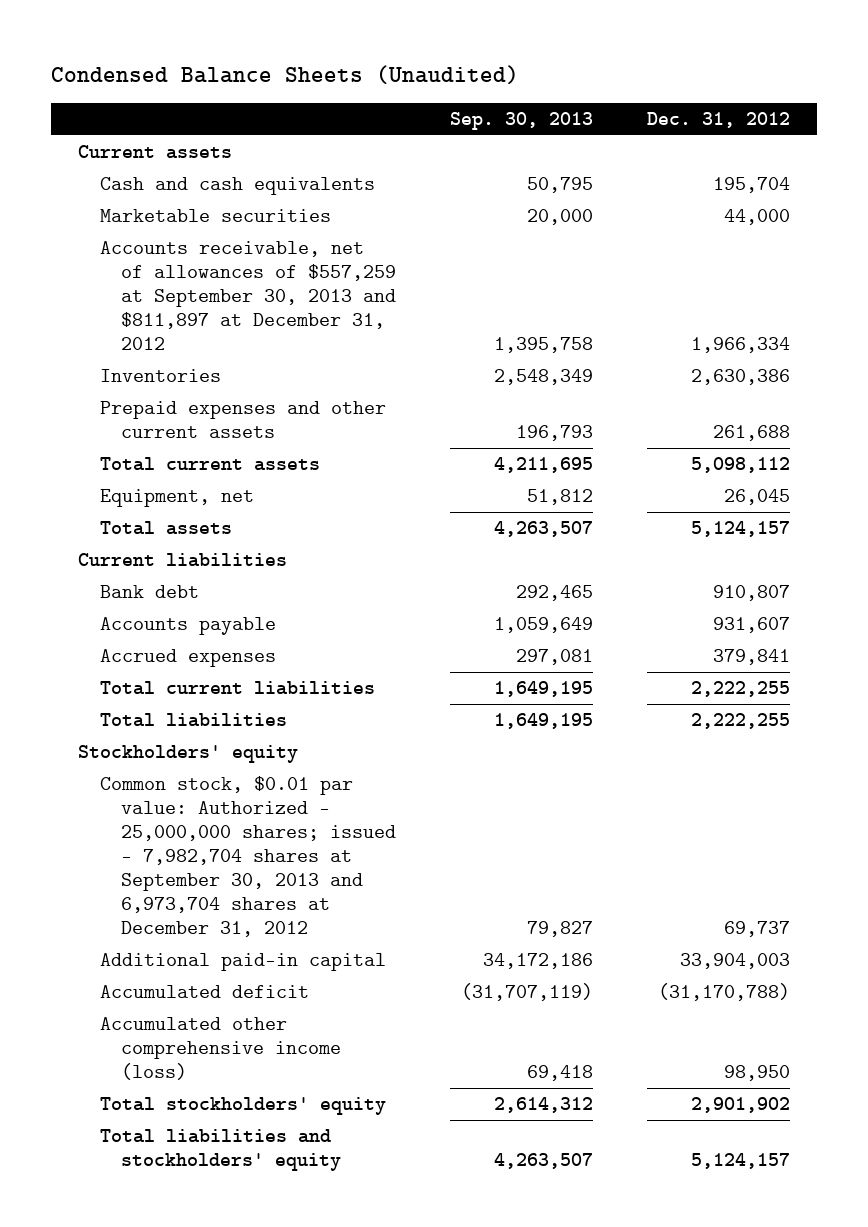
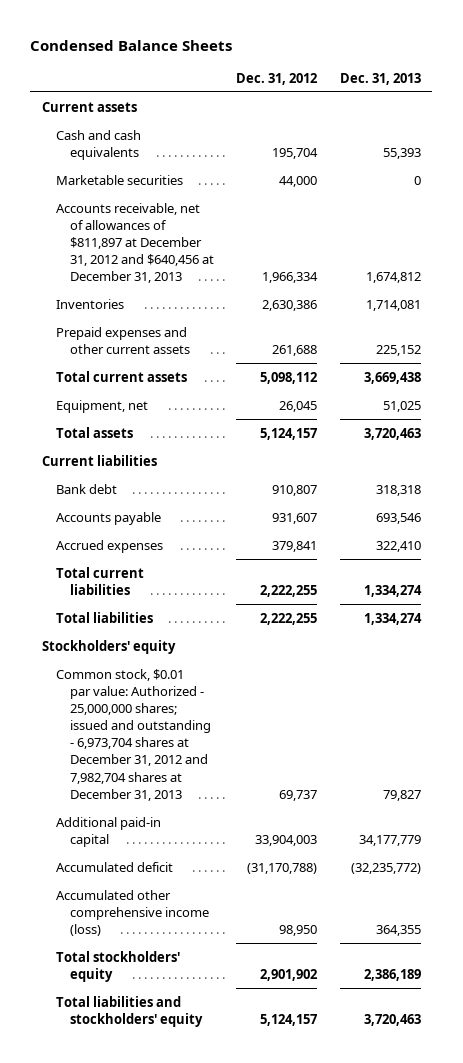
[50,65,519,85] Condensed Balance Sheets (Unaudited) -> [30,39,233,51] Condensed Balance Sheets
[450,112,594,131] Sep. 30, 2013 -> none
none -> [340,72,422,85] Dec. 31, 2013
[99,241,397,350] Accounts receivable, net of allowances of $557,259 at September 30, 2013 and $811,897 at December 31, 2012 -> [55,202,214,284] Accounts receivable, net of allowances of $811,897 at December 31, 2012 and $640,456 at December 31, 2013
[99,776,397,937] Common stock, $0.01 par value: Authorized - 25,000,000 shares; issued - 7,982,704 shares at September 30, 2013 and 6,973,704 shares at December 31, 2012 -> [55,668,211,801] Common stock, $0.01 par value: Authorized - 25,000,000 shares; issued and outstanding - 6,973,704 shares at December 31, 2012 and 7,982,704 shares at December 31, 2013

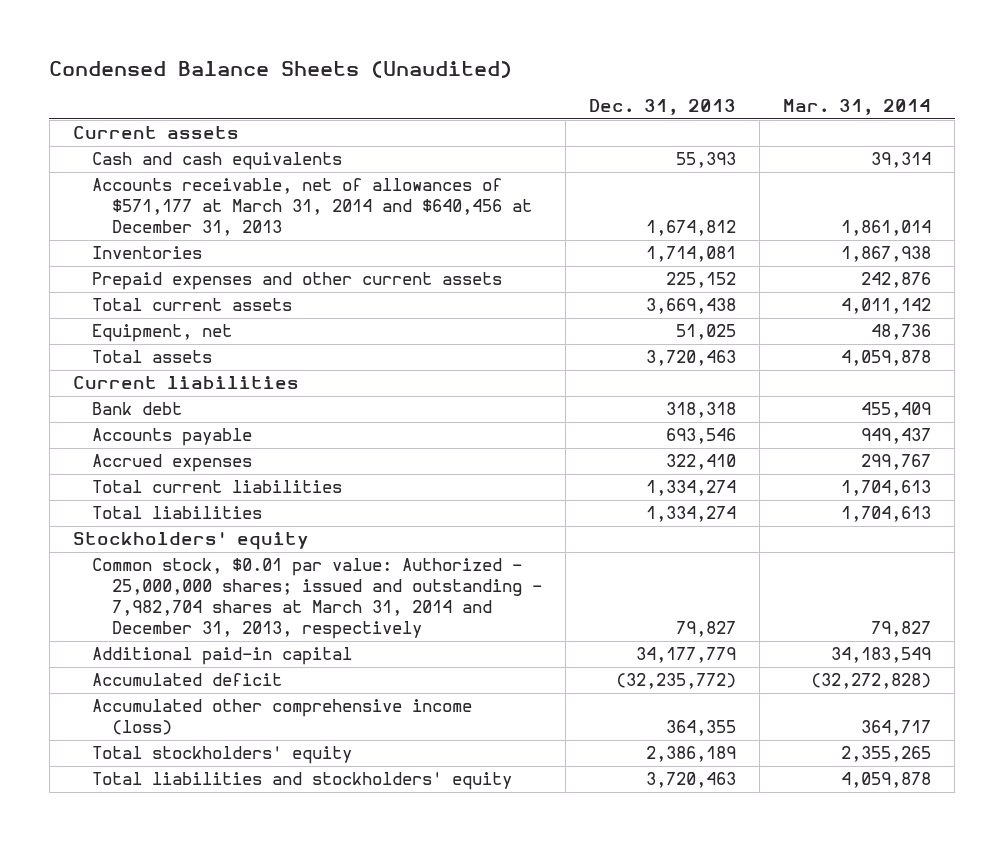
[30,39,233,51] Condensed Balance Sheets -> [49,60,513,78] Condensed Balance Sheets (Unaudited)
[236,72,318,85] Dec. 31, 2012 -> none
none -> [783,99,932,116] Mar. 31, 2014
[55,174,183,185] Marketable securities -> none
[55,202,214,284] Accounts receivable, net of allowances of $811,897 at December 31, 2012 and $640,456 at December 31, 2013 -> [92,178,532,237] Accounts receivable, net of allowances of $571,177 at March 31, 2014 and $640,456 at December 31, 2013
[55,668,211,801] Common stock, $0.01 par value: Authorized - 25,000,000 shares; issued and outstanding - 6,973,704 shares at December 31, 2012 and 7,982,704 shares at December 31, 2013 -> [92,558,542,640] Common stock, $0.01 par value: Authorized - 25,000,000 shares; issued and outstanding - 7,982,704 shares at March 31, 2014 and December 31, 2013, respectively

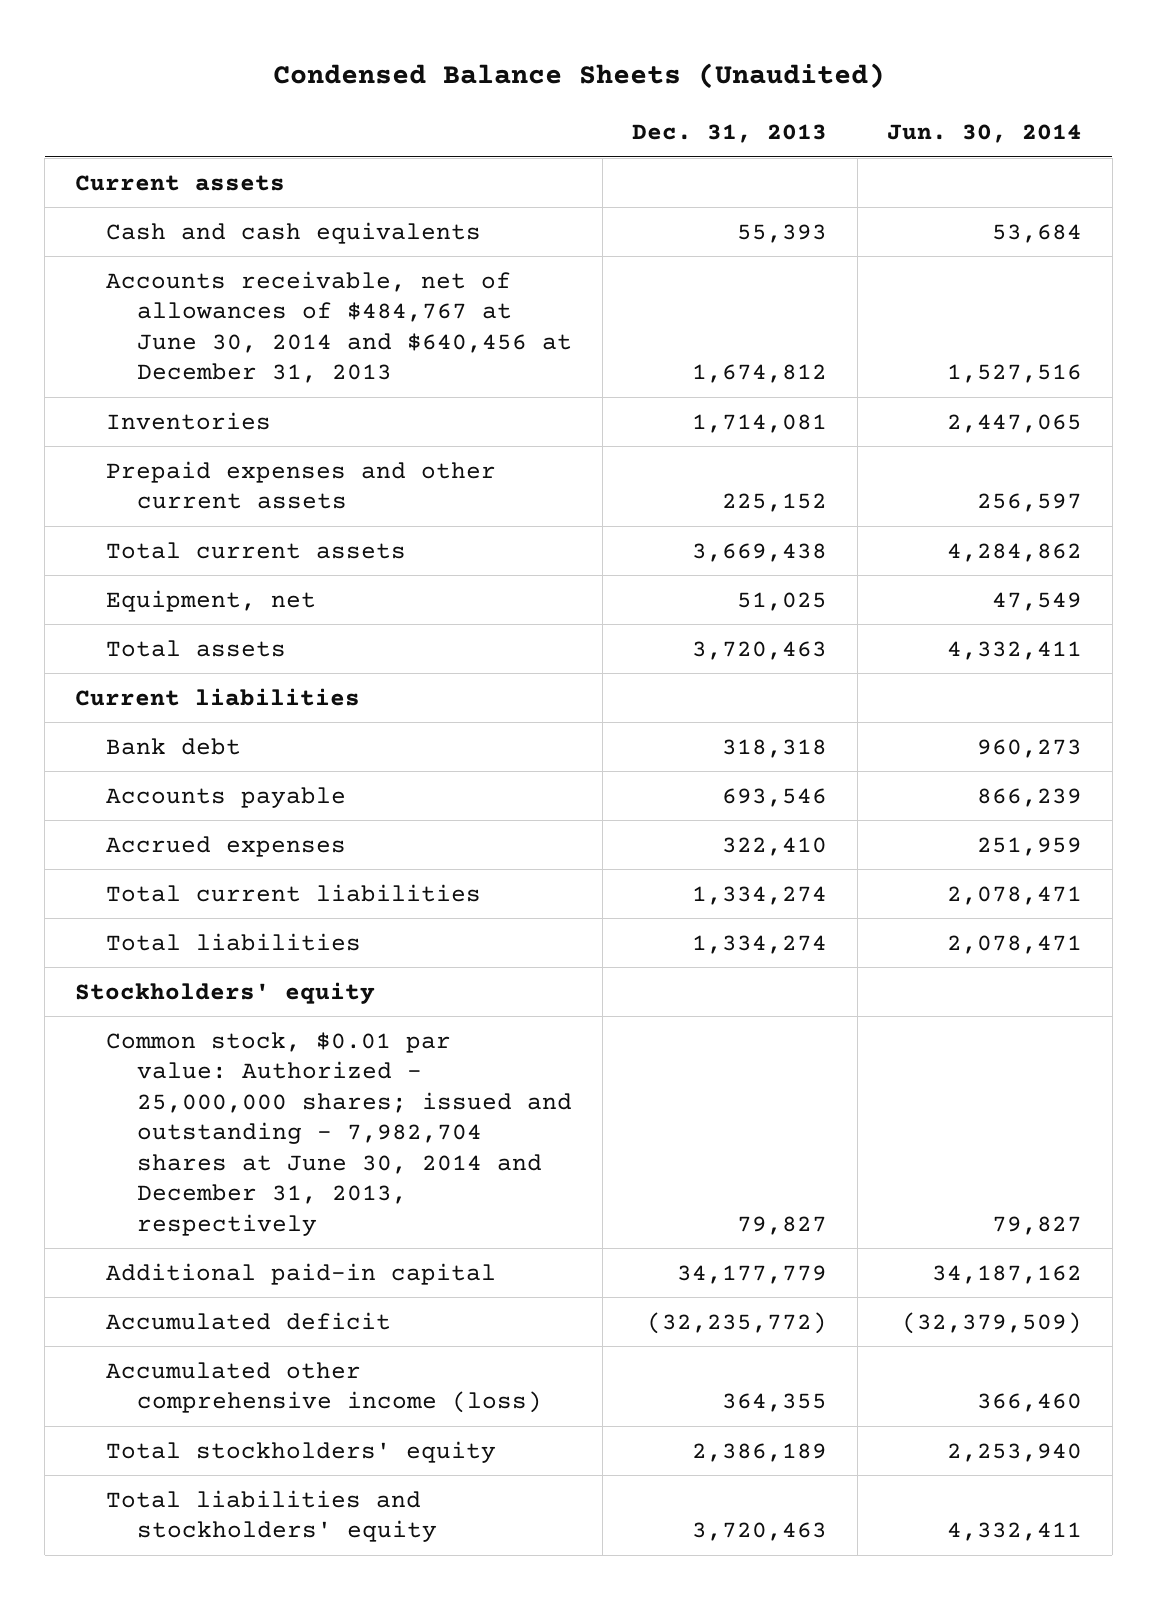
[783,99,932,116] Mar. 31, 2014 -> none
none -> [887,124,1083,144] Jun. 30, 2014
[92,178,532,237] Accounts receivable, net of allowances of $571,177 at March 31, 2014 and $640,456 at December 31, 2013 -> [106,270,573,384] Accounts receivable, net of allowances of $484,767 at June 30, 2014 and $640,456 at December 31, 2013
[92,558,542,640] Common stock, $0.01 par value: Authorized - 25,000,000 shares; issued and outstanding - 7,982,704 shares at March 31, 2014 and December 31, 2013, respectively -> [106,1031,573,1237] Common stock, $0.01 par value: Authorized - 25,000,000 shares; issued and outstanding - 7,982,704 shares at June 30, 2014 and December 31, 2013, respectively

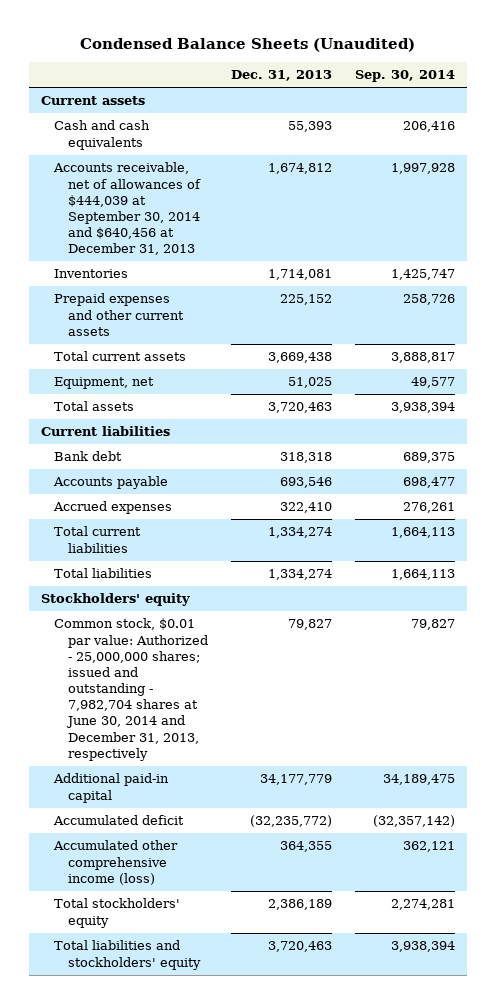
[887,124,1083,144] Jun. 30, 2014 -> none
none -> [355,70,456,83] Sep. 30, 2014
[106,270,573,384] Accounts receivable, net of allowances of $484,767 at June 30, 2014 and $640,456 at December 31, 2013 -> [53,162,201,256] Accounts receivable, net of allowances of $444,039 at September 30, 2014 and $640,456 at December 31, 2013

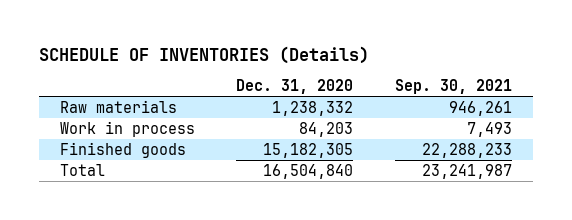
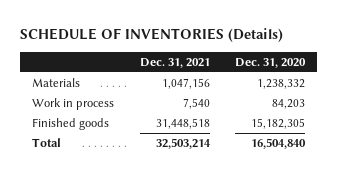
[395,78,513,94] Sep. 30, 2021 -> none
none -> [139,57,210,68] Dec. 31, 2021
[59,99,177,113] Raw materials -> [32,78,81,88] Materials

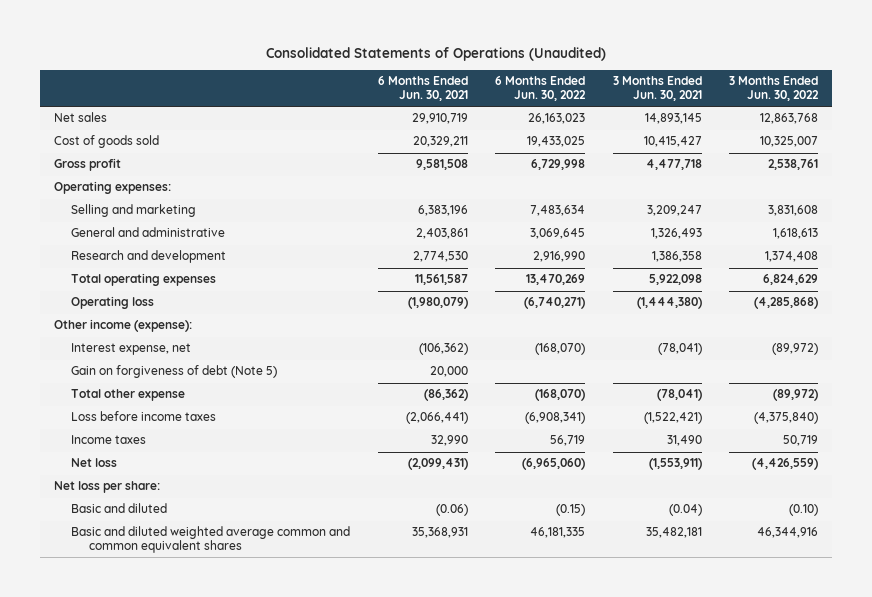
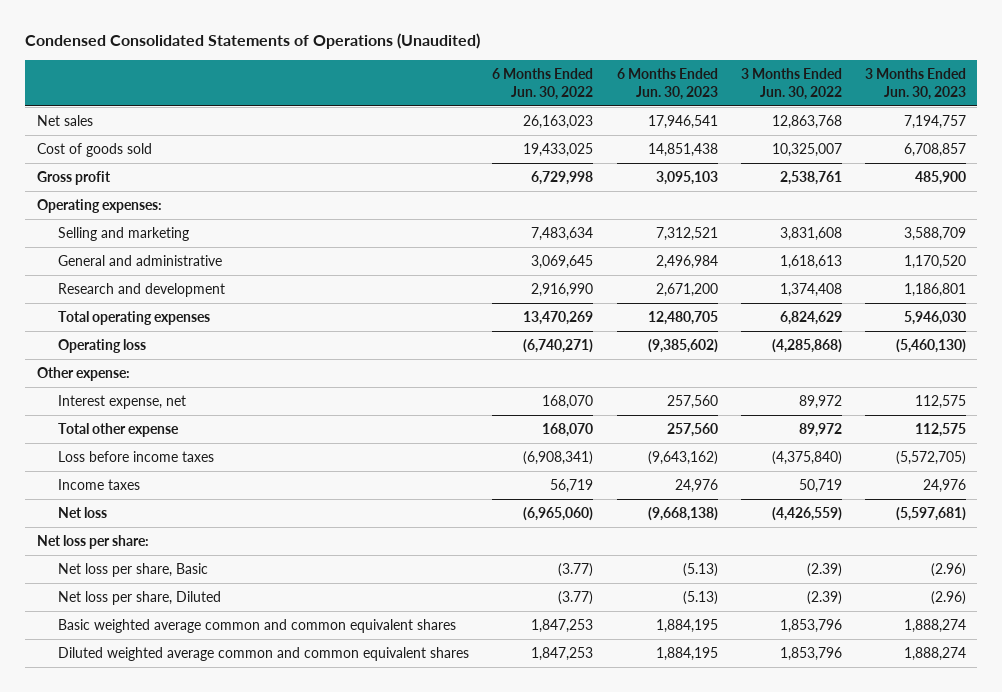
[265,47,606,62] Consolidated Statements of Operations (Unaudited) -> [25,33,481,50] Condensed Consolidated Statements of Operations (Unaudited)
[377,76,468,102] 6 Months Ended Jun. 30, 2021 -> none
[612,76,702,102] 3 Months Ended Jun. 30, 2021 -> none
none -> [616,68,718,100] 6 Months Ended Jun. 30, 2023
none -> [864,68,966,100] 3 Months Ended Jun. 30, 2023
[71,365,278,379] Gain on forgiveness of debt (Note 5) -> none
[53,319,192,333] Other income (expense): -> [36,366,130,381] Other expense:
[535,343,586,356] (168,070) -> [542,394,594,409] 168,070
[772,343,819,356] (89,972) -> [798,394,842,409] 89,972
[535,389,586,402] (168,070) -> [542,422,594,437] 168,070
[773,389,819,402] (89,972) -> [798,422,842,437] 89,972
[71,503,168,514] Basic and diluted -> none
none -> [58,562,209,577] Net loss per share, Basic
none -> [58,590,222,605] Net loss per share, Diluted
[71,526,351,554] Basic and diluted weighted average common and common equivalent shares -> [58,618,457,633] Basic weighted average common and common equivalent shares
[530,527,586,539] 46,181,335 -> [531,618,594,633] 1,847,253
[757,527,819,539] 46,344,916 -> [779,618,842,633] 1,853,796
none -> [58,646,470,661] Diluted weighted average common and common equivalent shares

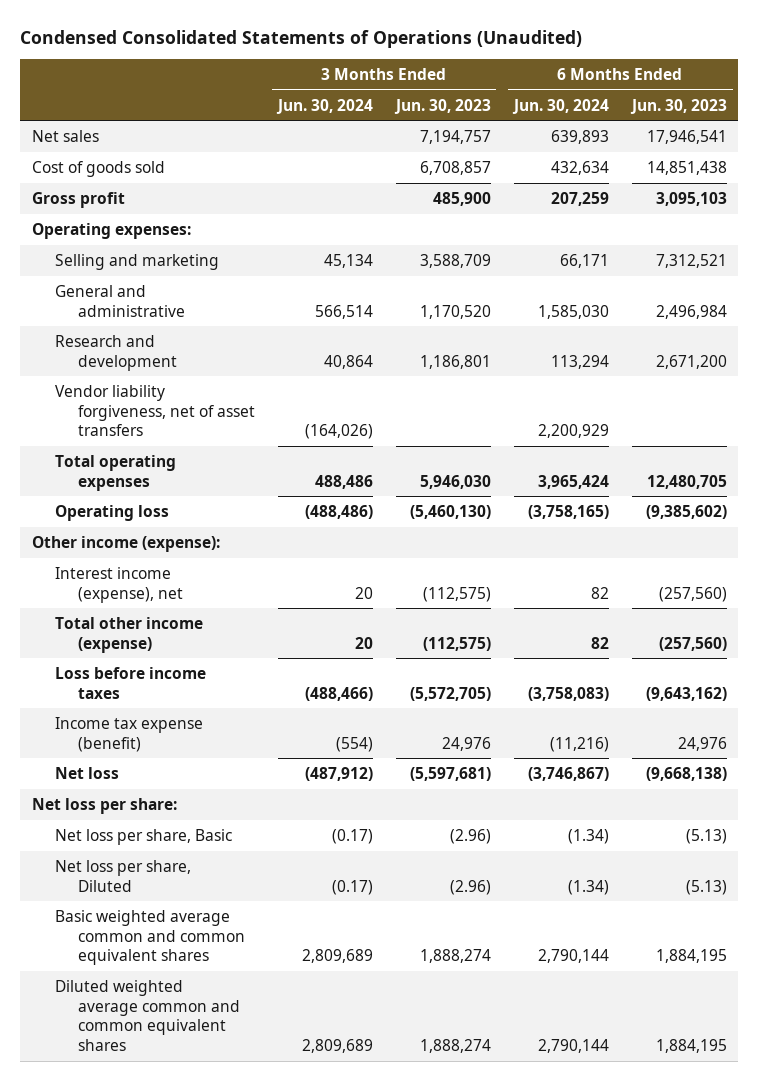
[492,68,594,100] 6 Months Ended Jun. 30, 2022 -> none
[740,68,842,100] 3 Months Ended Jun. 30, 2022 -> none
none -> [275,98,373,114] Jun. 30, 2024
none -> [511,98,609,114] Jun. 30, 2024
none -> [54,384,255,437] Vendor liability forgiveness, net of asset transfers
[36,366,130,381] Other expense: -> [31,535,220,552] Other income (expense):
[58,394,187,409] Interest expense, net -> [54,566,183,603] Interest income (expense), net
[666,394,718,409] 257,560 -> [658,586,727,602] (257,560)
[914,394,966,409] 112,575 -> [422,586,491,602] (112,575)
[58,422,180,437] Total other expense -> [54,616,203,653] Total other income (expense)
[666,422,718,437] 257,560 -> [658,636,727,651] (257,560)
[914,422,966,437] 112,575 -> [422,636,491,651] (112,575)
[58,478,141,490] Income taxes -> [54,716,203,752] Income tax expense (benefit)

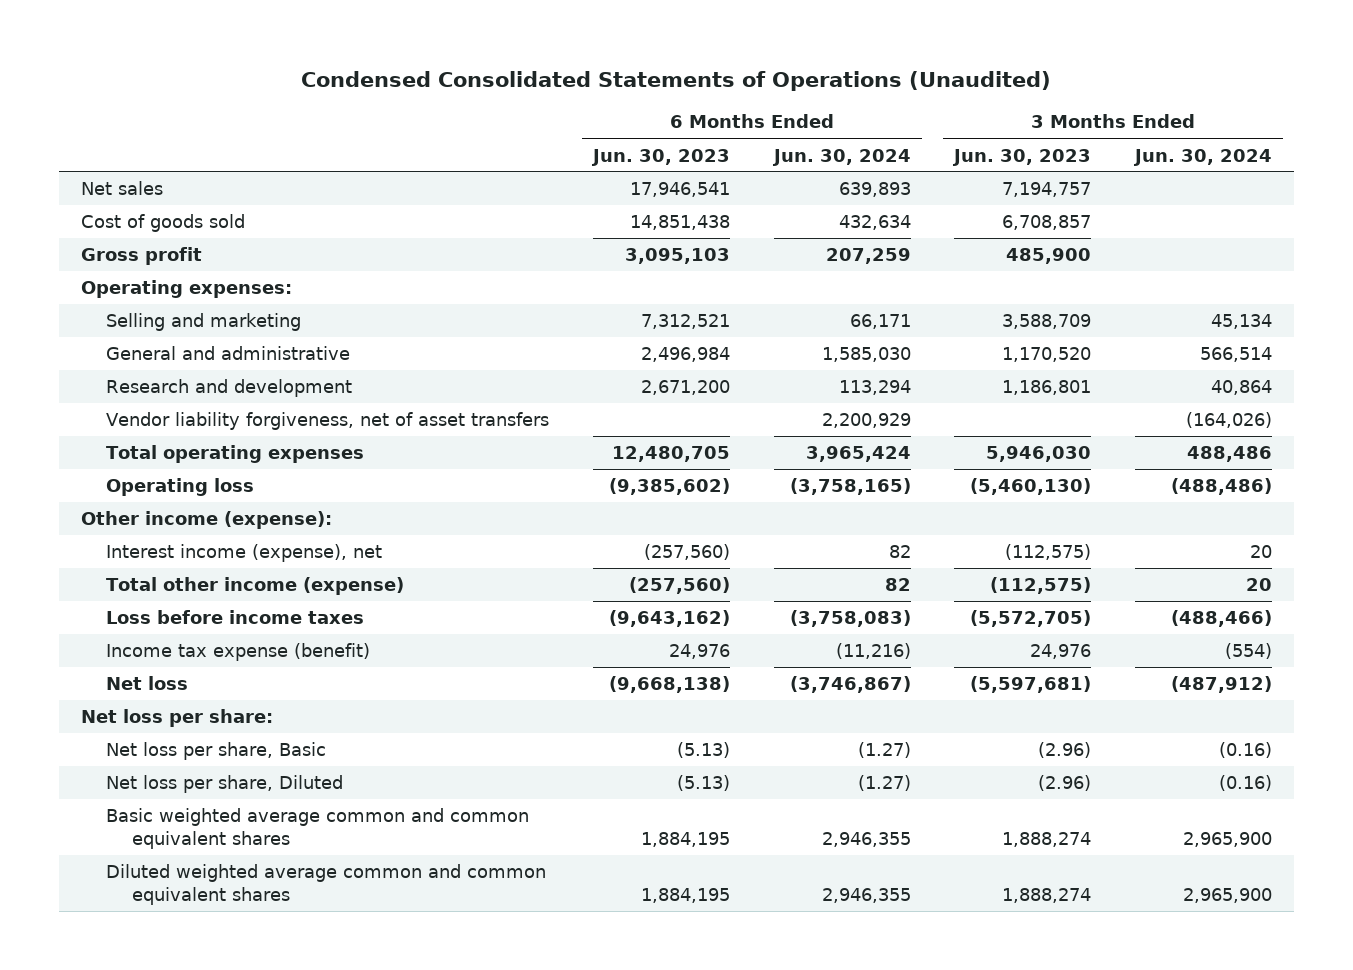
[331,828,373,844] (0.17) -> [1218,742,1272,759] (0.16)
[567,828,609,844] (1.34) -> [857,742,911,759] (1.27)
[331,879,373,895] (0.17) -> [1218,775,1272,792] (0.16)
[567,879,609,895] (1.34) -> [857,775,911,792] (1.27)
[301,949,373,964] 2,809,689 -> [1182,832,1272,848] 2,965,900
[537,949,609,964] 2,790,144 -> [821,832,911,848] 2,946,355
[301,1039,373,1054] 2,809,689 -> [1182,888,1272,904] 2,965,900
[537,1039,609,1054] 2,790,144 -> [821,888,911,904] 2,946,355

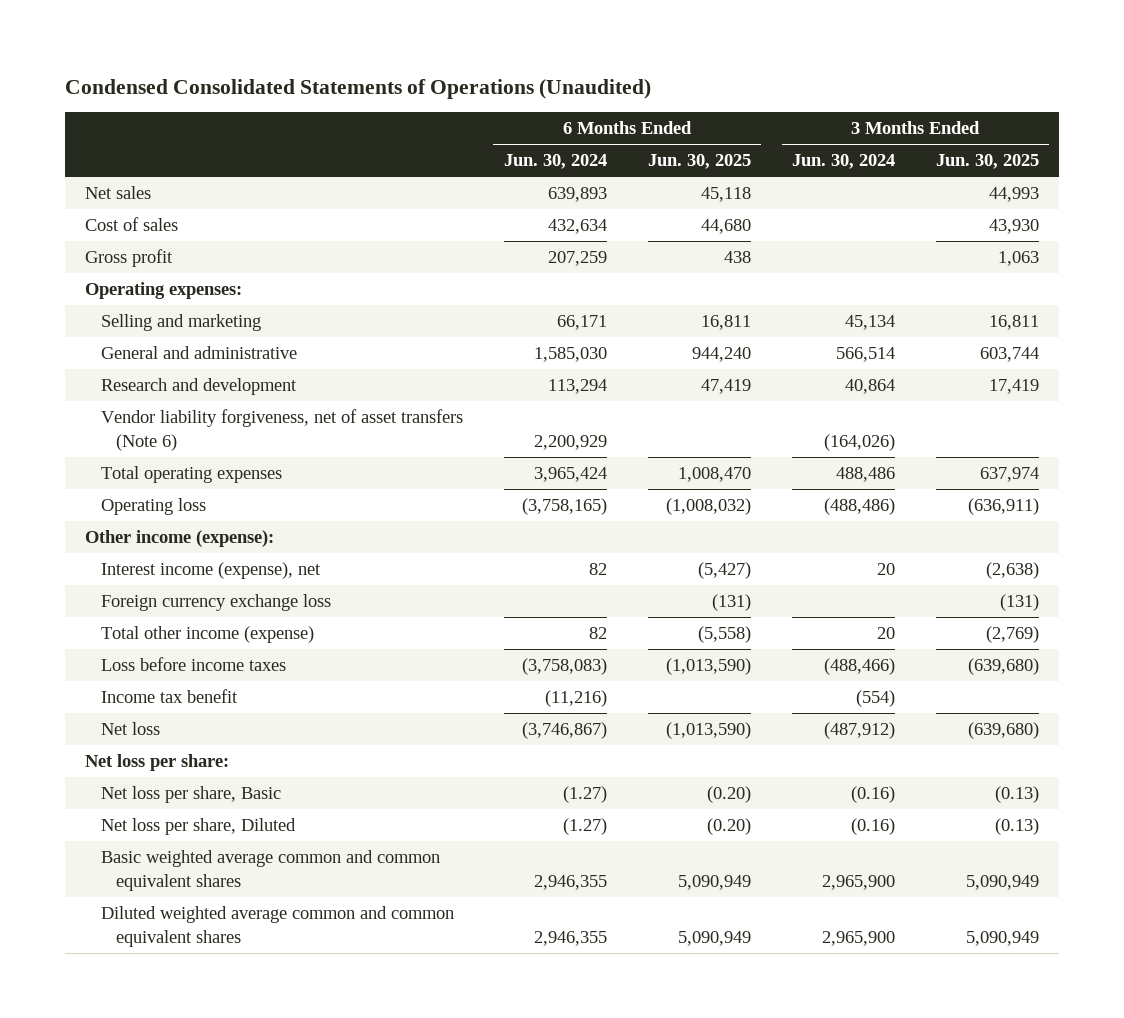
[591,148,731,166] Jun. 30, 2023 -> none
[952,148,1092,166] Jun. 30, 2023 -> none
none -> [647,154,751,170] Jun. 30, 2025
none -> [935,154,1039,170] Jun. 30, 2025
[80,214,245,233] Cost of goods sold -> [85,217,179,232] Cost of sales
[106,412,550,431] Vendor liability forgiveness, net of asset transfers -> [100,409,463,452] Vendor liability forgiveness, net of asset transfers (Note 6)
none -> [100,594,331,612] Foreign currency exchange loss
[106,643,371,662] Income tax expense (benefit) -> [100,689,238,704] Income tax benefit

